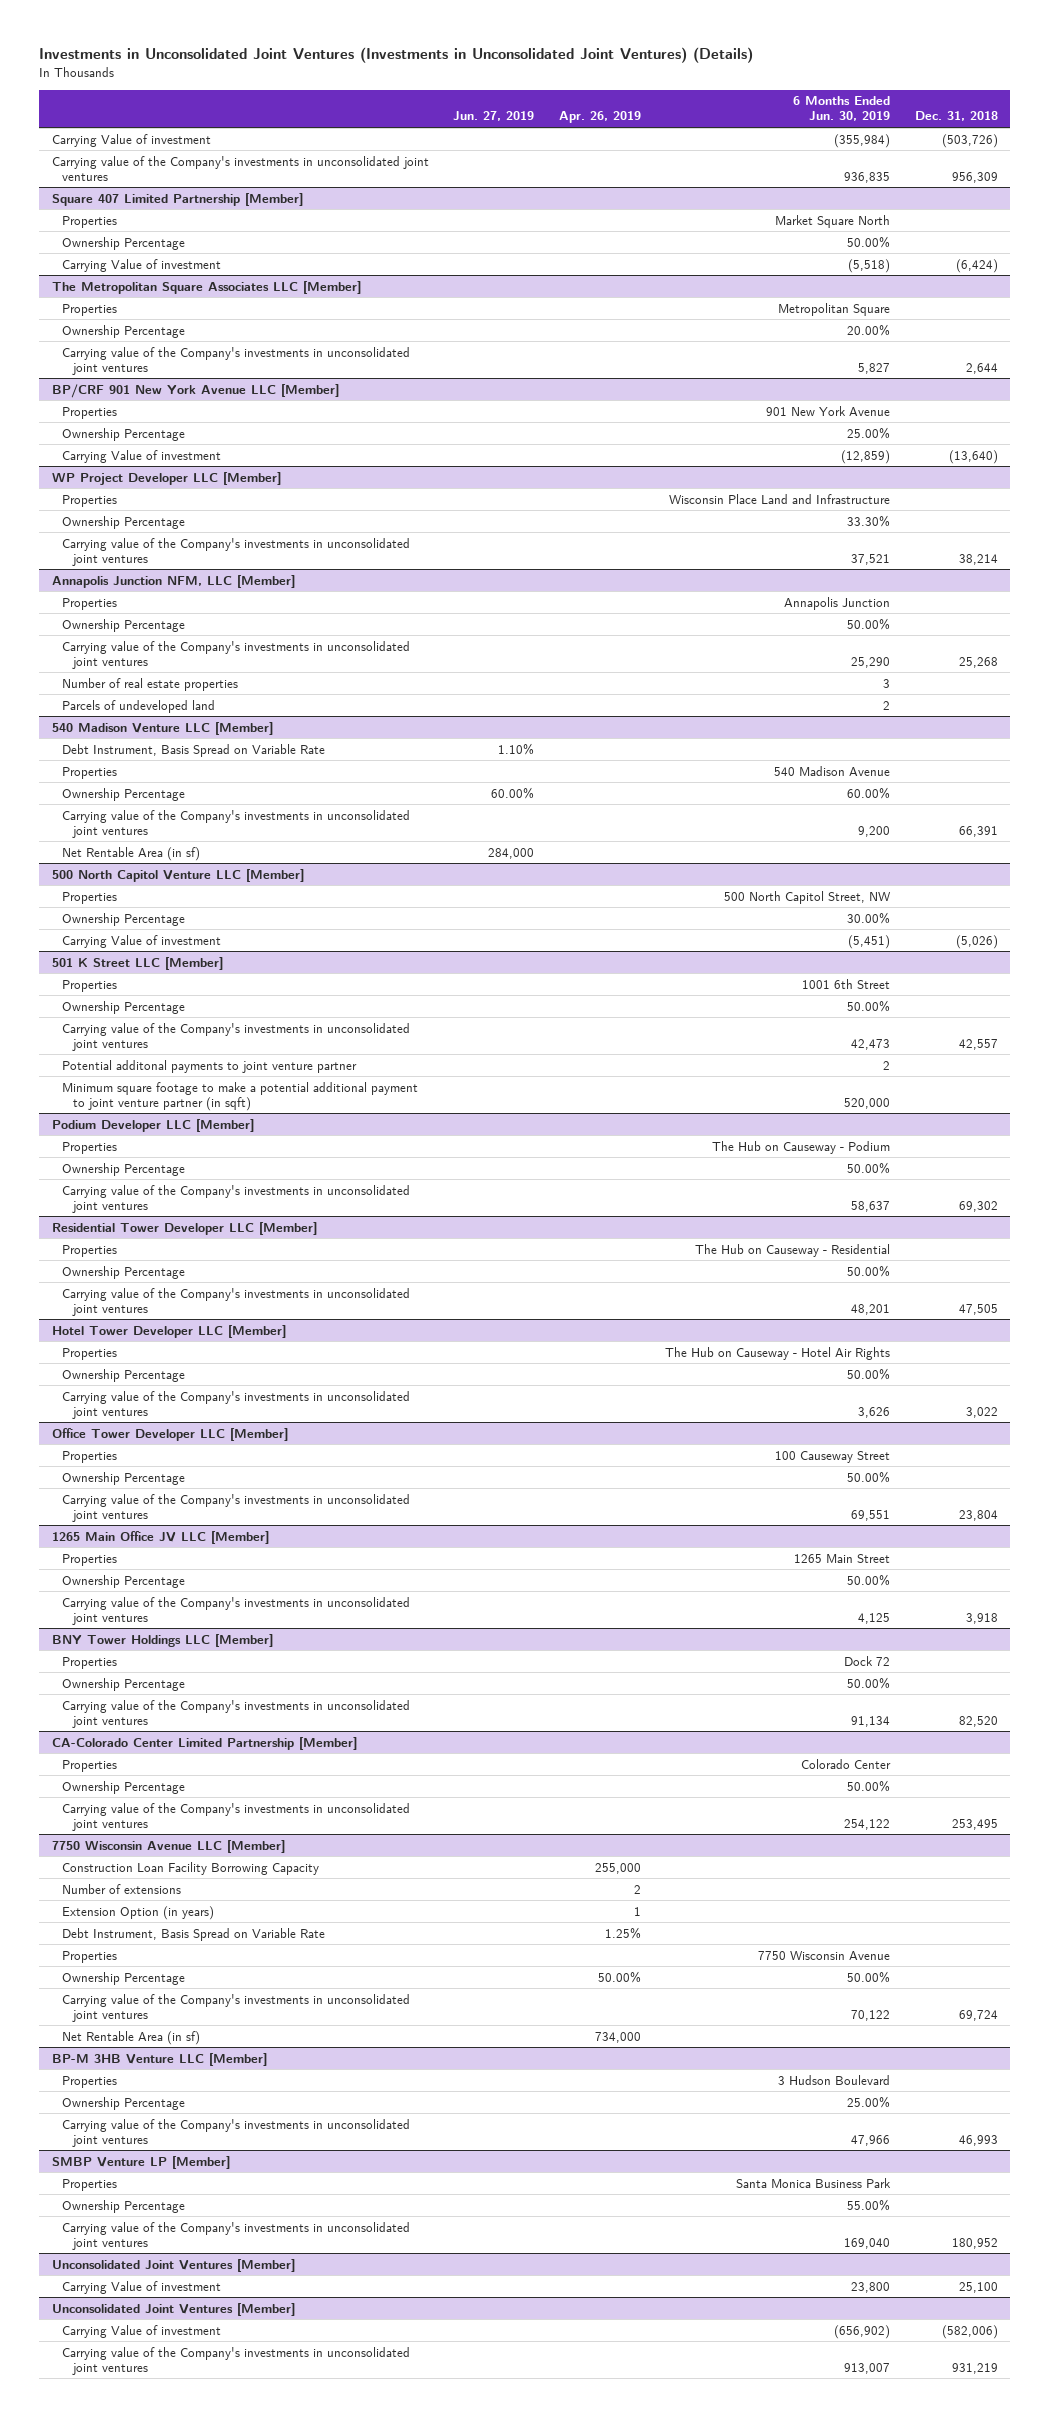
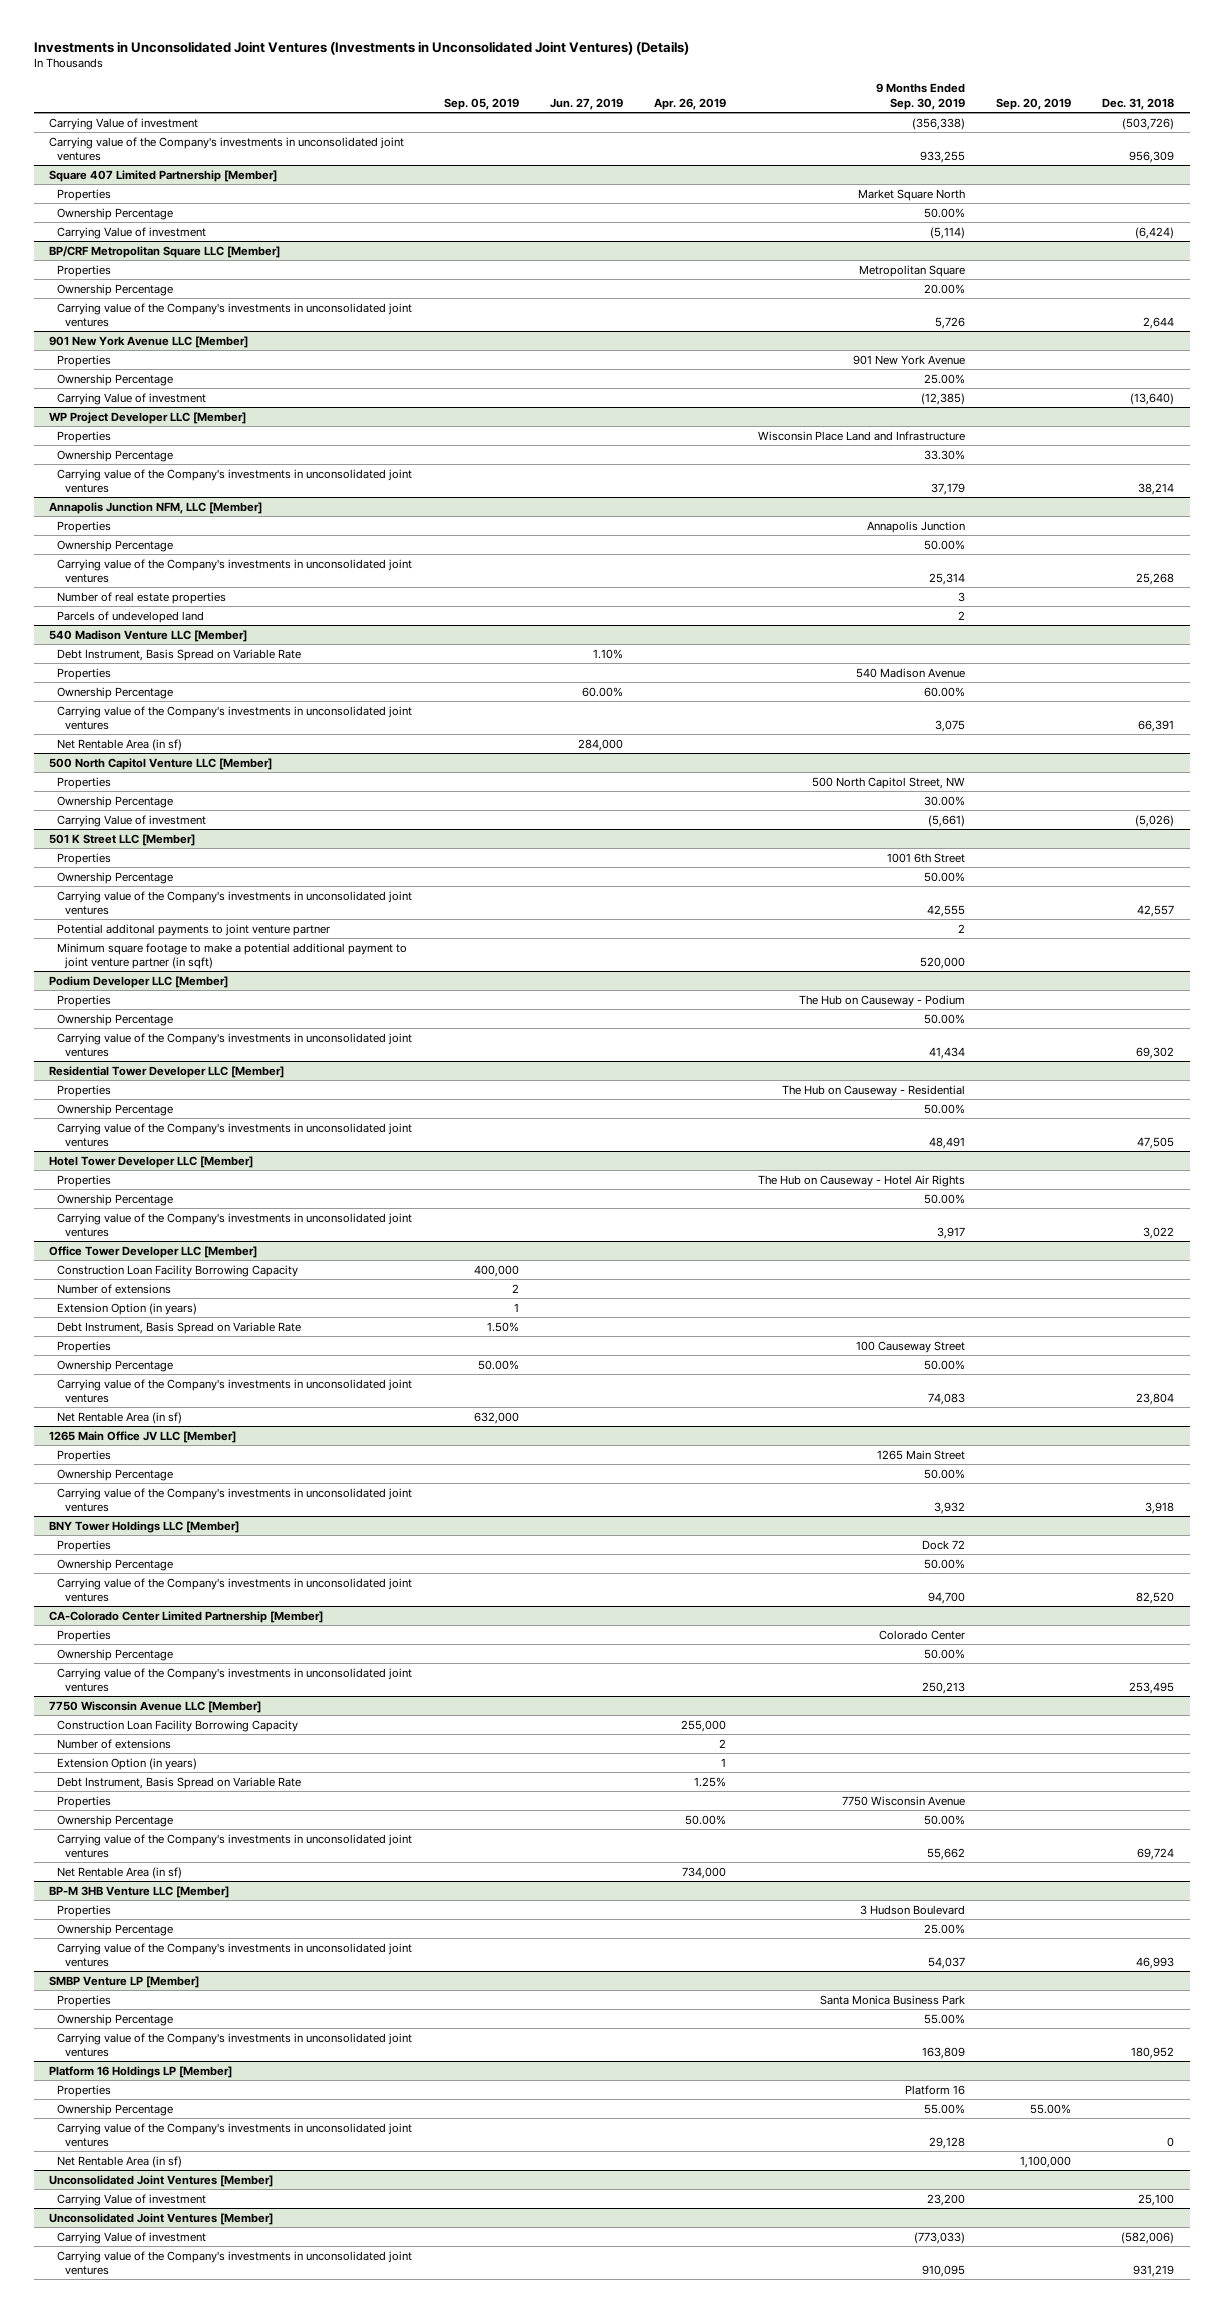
[793,96,891,122] 6 Months Ended Jun. 30, 2019 -> none
none -> [443,97,519,110] Sep. 05, 2019
none -> [875,83,965,110] 9 Months Ended Sep. 30, 2019
none -> [995,97,1071,110] Sep. 20, 2019
[51,280,361,294] The Metropolitan Square Associates LLC [Member] -> [49,245,281,258] BP/CRF Metropolitan Square LLC [Member]
[51,383,339,398] BP/CRF 901 New York Avenue LLC [Member] -> [49,335,249,348] 901 New York Avenue LLC [Member]
none -> [57,1264,299,1277] Construction Loan Facility Borrowing Capacity
none -> [57,1283,172,1294] Number of extensions
none -> [57,1302,198,1315] Extension Option (in years)
none -> [57,1321,302,1334] Debt Instrument, Basis Spread on Variable Rate
none -> [57,1411,183,1424] Net Rentable Area (in sf)
none -> [49,2065,233,2078] Platform 16 Holdings LP [Member]
none -> [57,2084,112,2097] Properties
none -> [57,2103,174,2116] Ownership Percentage
none -> [57,2122,413,2147] Carrying value of the Company's investments in unconsolidated joint ventures
none -> [57,2155,183,2168] Net Rentable Area (in sf)

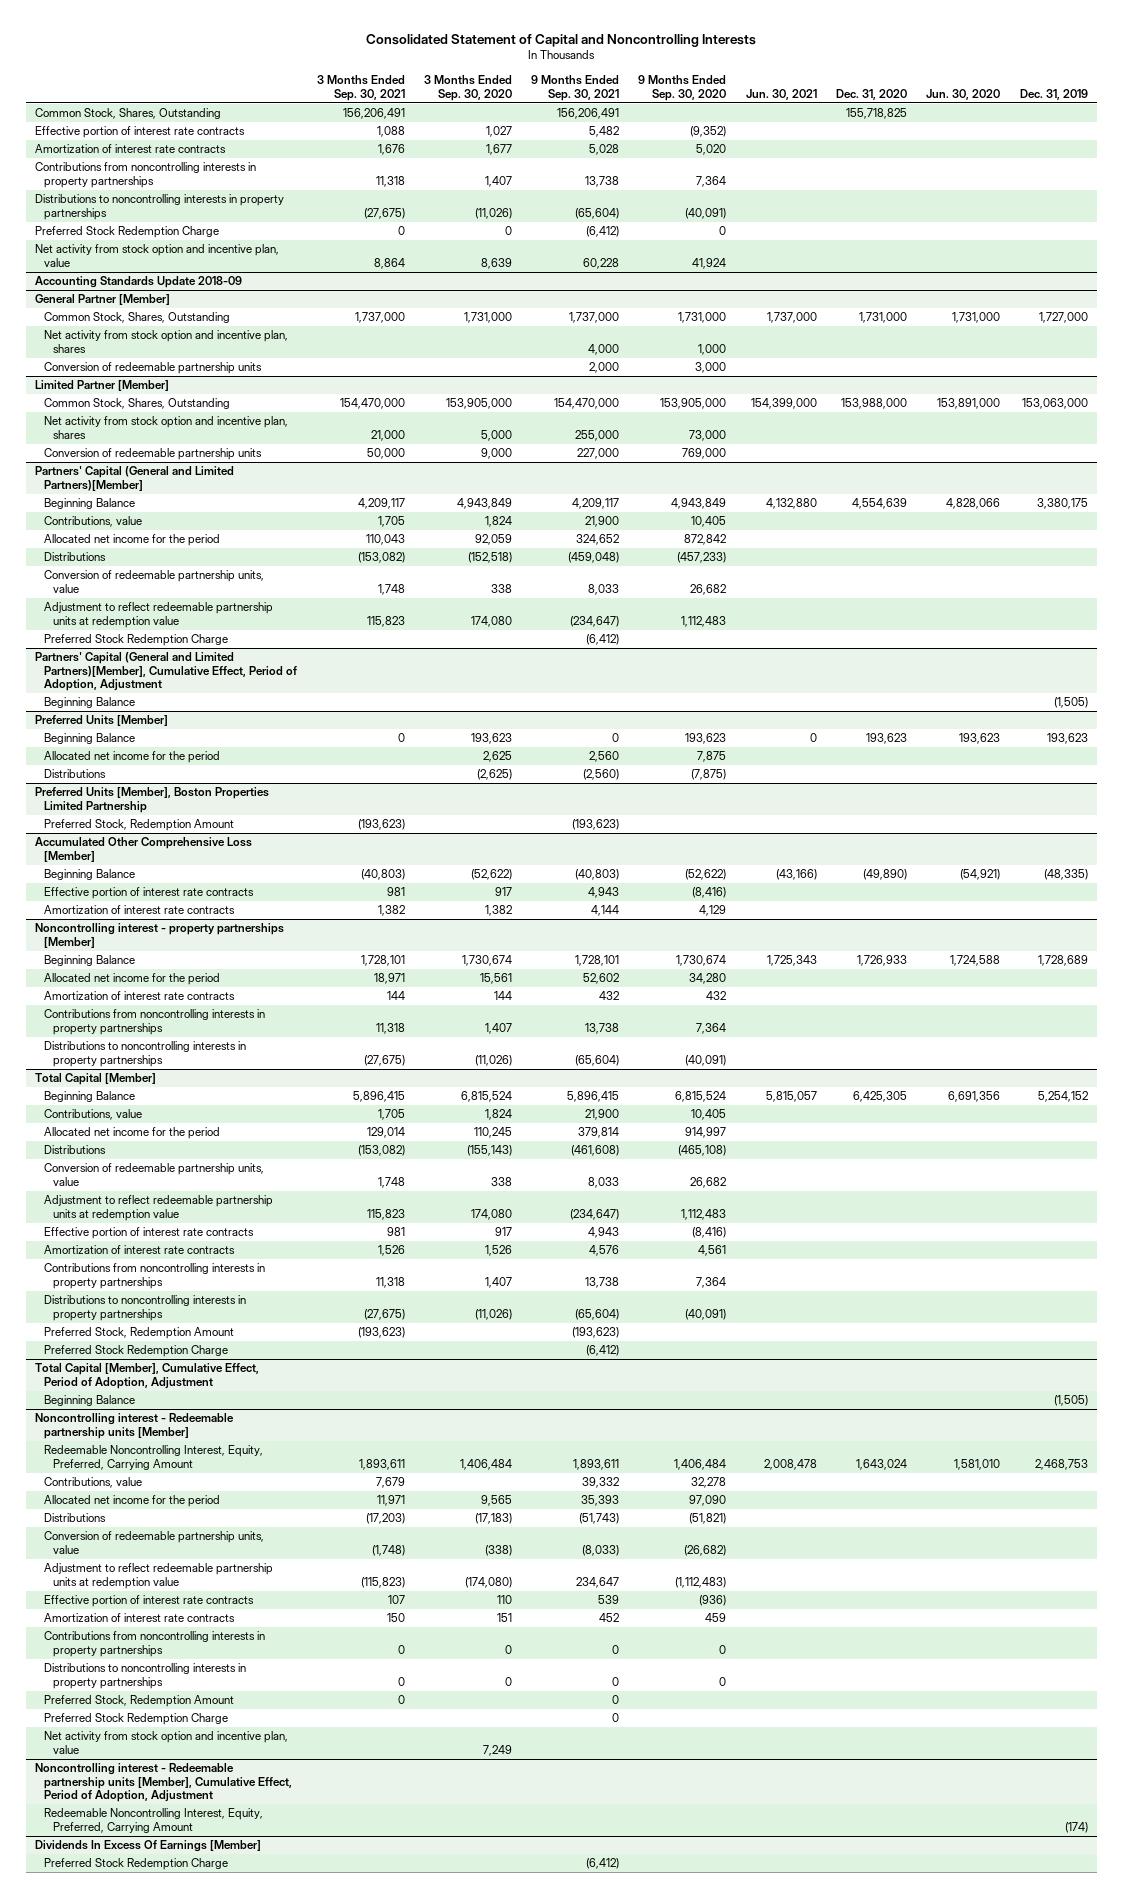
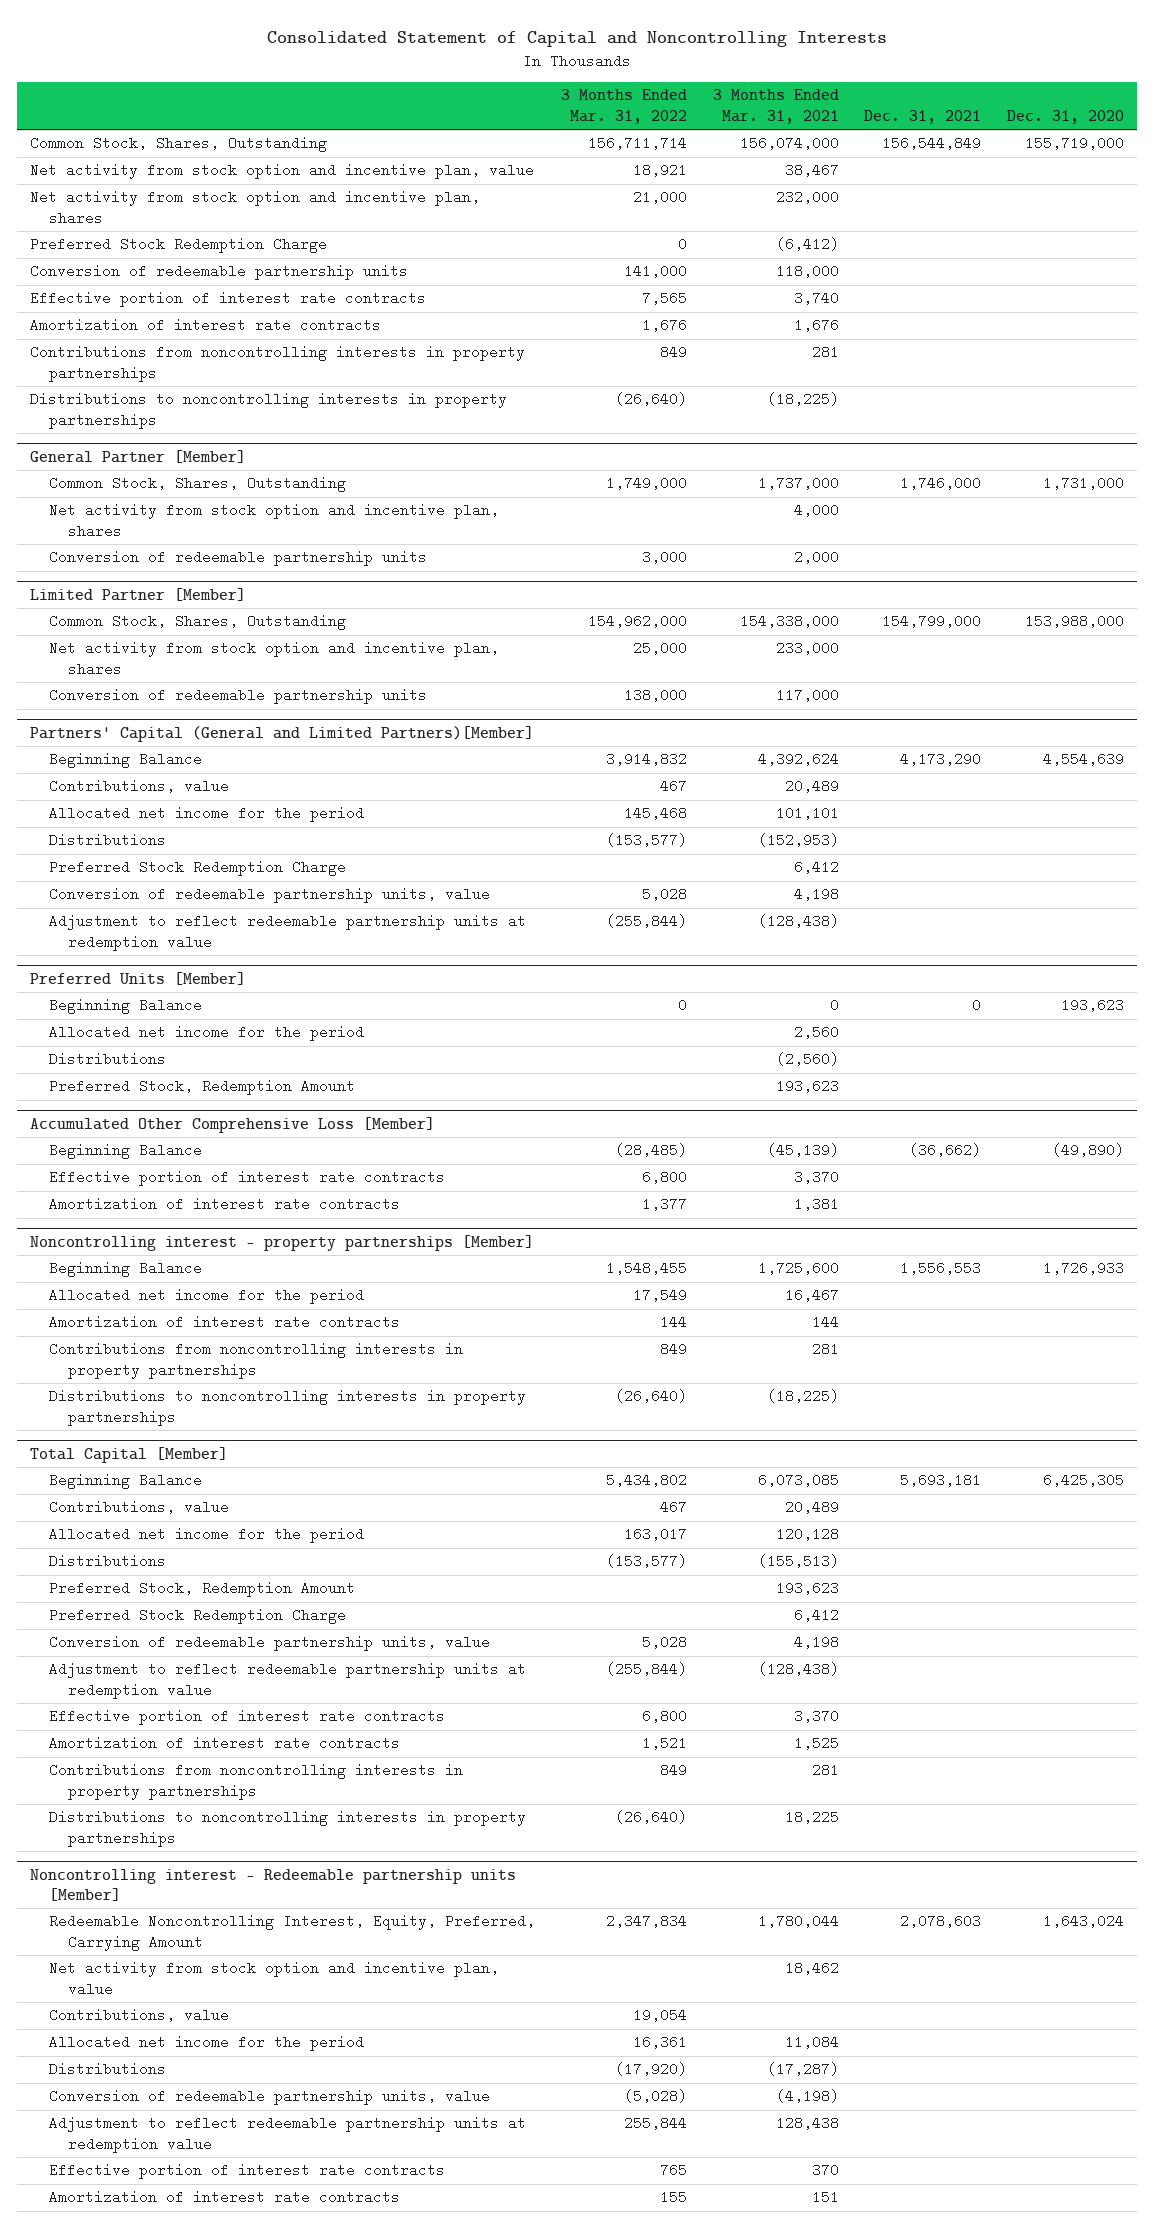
[316,75,405,101] 3 Months Ended Sep. 30, 2021 -> none
[423,75,512,101] 3 Months Ended Sep. 30, 2020 -> none
[531,75,620,101] 9 Months Ended Sep. 30, 2021 -> none
[638,75,727,101] 9 Months Ended Sep. 30, 2020 -> none
[745,88,817,100] Jun. 30, 2021 -> none
[926,88,1001,100] Jun. 30, 2020 -> none
[1019,88,1088,100] Dec. 31, 2019 -> none
none -> [560,89,687,124] 3 Months Ended Mar. 31, 2022
none -> [712,89,839,124] 3 Months Ended Mar. 31, 2021
none -> [864,109,982,124] Dec. 31, 2021
[845,108,907,120] 155,718,825 -> [1024,136,1124,151] 155,719,000
[35,244,280,267] Net activity from stock option and incentive plan, value -> [30,163,535,180] Net activity from stock option and incentive plan, value
none -> [30,190,481,225] Net activity from stock option and incentive plan, shares
[35,226,220,239] Preferred Stock Redemption Charge -> [30,237,328,254] Preferred Stock Redemption Charge
none -> [30,264,409,281] Conversion of redeemable partnership units
[35,276,243,289] Accounting Standards Update 2018-09 -> none
[44,634,229,647] Preferred Stock Redemption Charge -> [49,860,347,877] Preferred Stock Redemption Charge
[35,652,298,692] Partners' Capital (General and Limited Partners)[Member], Cumulative Effect, Period of Adoption, Adjustment -> none
[44,697,136,709] Beginning Balance -> none
[35,787,270,813] Preferred Units [Member], Boston Properties Limited Partnership -> none
[44,819,235,832] Preferred Stock, Redemption Amount -> none
none -> [49,1079,356,1096] Preferred Stock, Redemption Amount
[44,1327,235,1340] Preferred Stock, Redemption Amount -> [49,1581,356,1598] Preferred Stock, Redemption Amount
[44,1345,229,1358] Preferred Stock Redemption Charge -> [49,1608,347,1625] Preferred Stock Redemption Charge
[35,1363,260,1389] Total Capital [Member], Cumulative Effect, Period of Adoption, Adjustment -> none
[44,1395,136,1407] Beginning Balance -> none
[44,1731,289,1754] Net activity from stock option and incentive plan, value -> [49,1961,500,1996] Net activity from stock option and incentive plan, value
[44,1631,266,1657] Contributions from noncontrolling interests in property partnerships -> none
[44,1663,247,1689] Distributions to noncontrolling interests in property partnerships -> none
[44,1695,235,1708] Preferred Stock, Redemption Amount -> none
[44,1713,229,1726] Preferred Stock Redemption Charge -> none
[35,1763,293,1803] Noncontrolling interest - Redeemable partnership units [Member], Cumulative Effect, Period of Adoption, Adjustment -> none
[44,1808,264,1833] Redeemable Noncontrolling Interest, Equity, Preferred, Carrying Amount -> none
[35,1840,262,1853] Dividends In Excess Of Earnings [Member] -> none
[44,1858,229,1871] Preferred Stock Redemption Charge -> none

